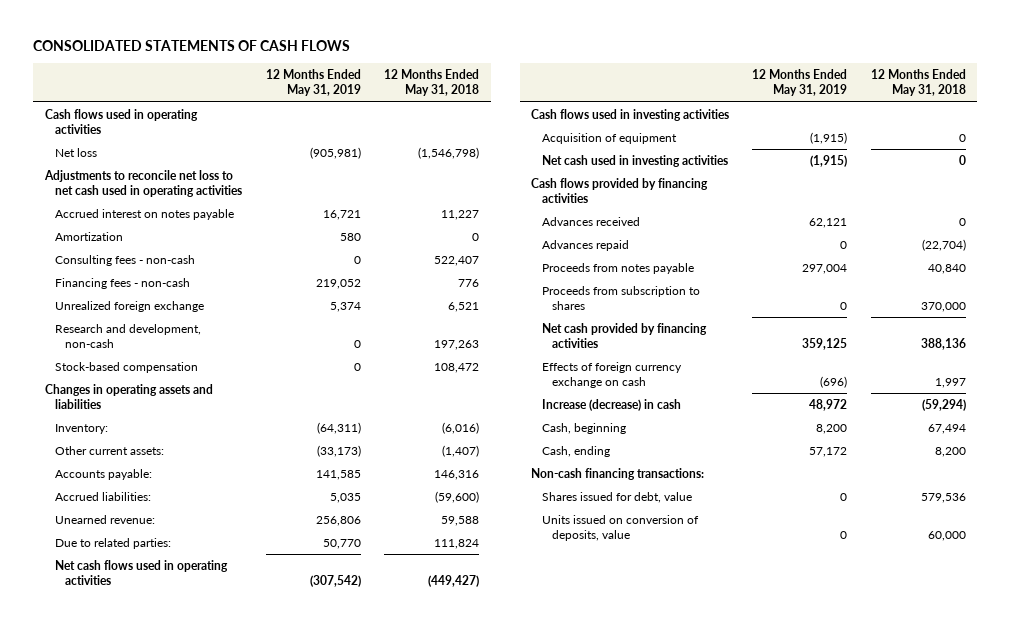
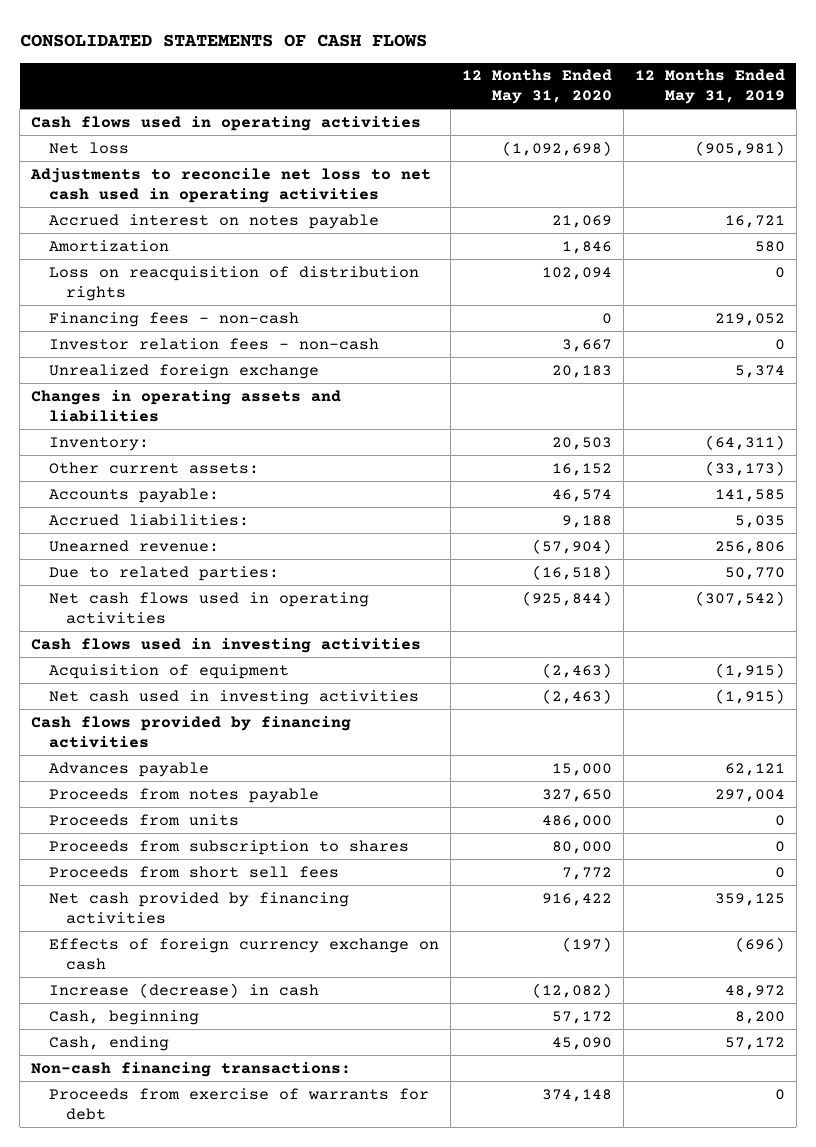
[384,69,480,97] 12 Months Ended May 31, 2018 -> none
none -> [461,69,612,105] 12 Months Ended May 31, 2020
[55,254,196,266] Consulting fees - non-cash -> none
none -> [48,265,419,301] Loss on reacquisition of distribution rights
none -> [48,337,379,350] Investor relation fees - non-cash
[55,323,202,349] Research and development, non-cash -> none
[55,361,199,373] Stock-based compensation -> none
[541,239,629,251] Advances repaid -> none
[541,216,640,226] Advances received -> [48,761,209,777] Advances payable
none -> [48,813,239,826] Proceeds from units
none -> [48,865,339,878] Proceeds from short sell fees
[541,491,692,503] Shares issued for debt, value -> none
[541,514,699,542] Units issued on conversion of deposits, value -> none
none -> [48,1087,429,1120] Proceeds from exercise of warrants for debt

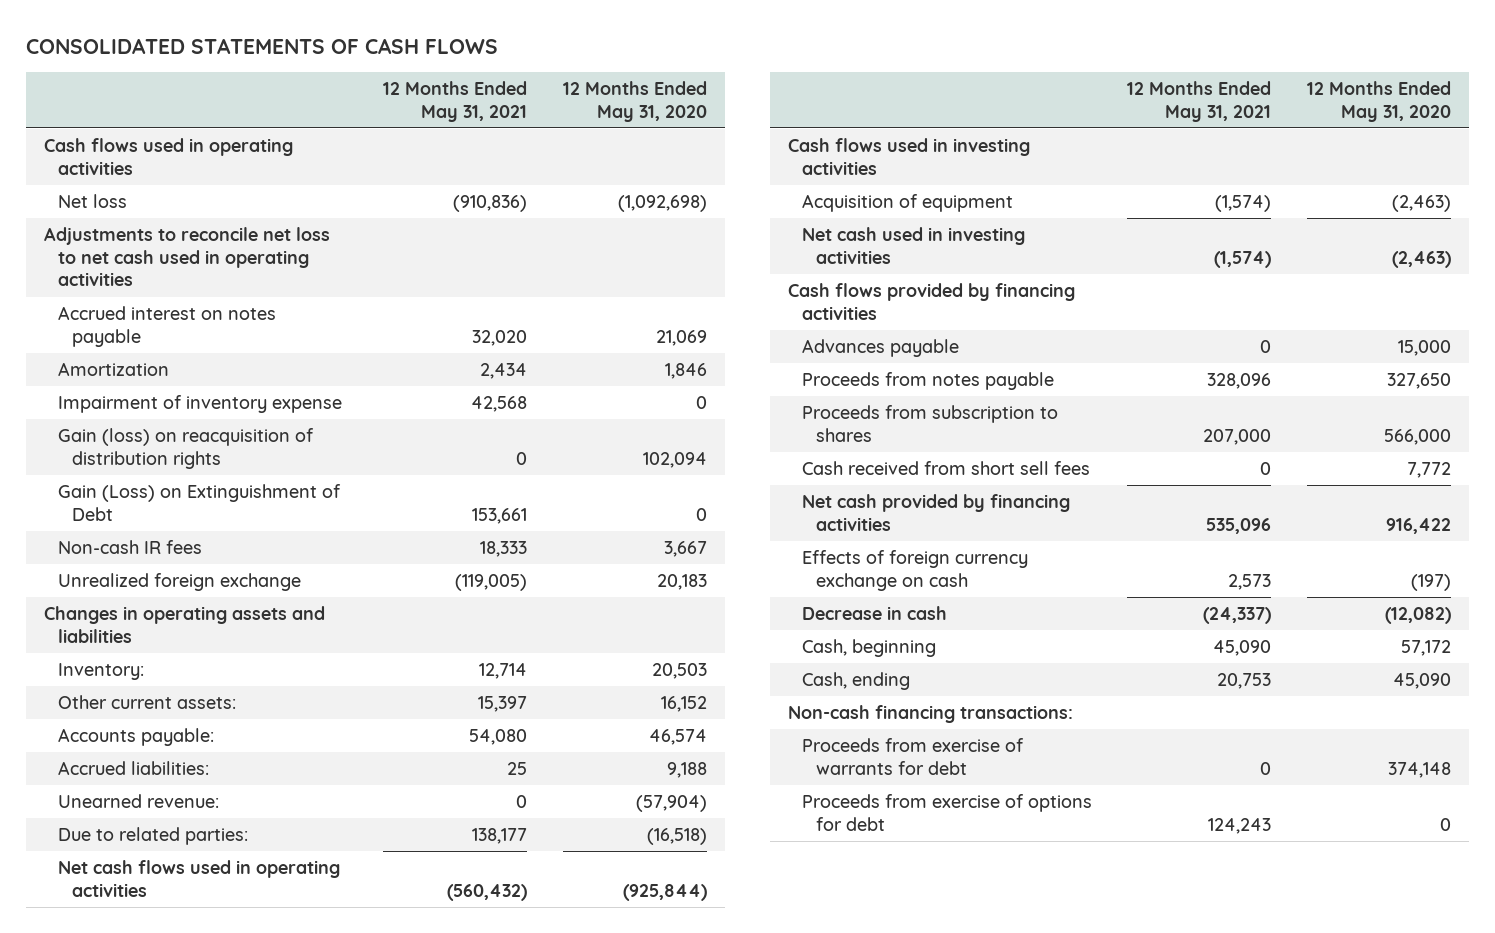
[634,69,785,105] 12 Months Ended May 31, 2019 -> none
none -> [383,81,528,122] 12 Months Ended May 31, 2021
[48,311,299,327] Financing fees - non-cash -> none
none -> [57,394,342,413] Impairment of inventory expense
[48,265,419,301] Loss on reacquisition of distribution rights -> [57,427,314,469] Gain (loss) on reacquisition of distribution rights
none -> [57,483,341,521] Gain (Loss) on Extinguishment of Debt
[48,337,379,350] Investor relation fees - non-cash -> [57,539,202,554] Non-cash IR fees
[48,813,239,826] Proceeds from units -> none
[551,840,612,854] 80,000 -> [1383,428,1451,445] 566,000
[48,865,339,878] Proceeds from short sell fees -> [801,460,1090,475] Cash received from short sell fees
[48,982,319,998] Increase (decrease) in cash -> [801,605,947,620] Decrease in cash
none -> [801,793,1092,831] Proceeds from exercise of options for debt

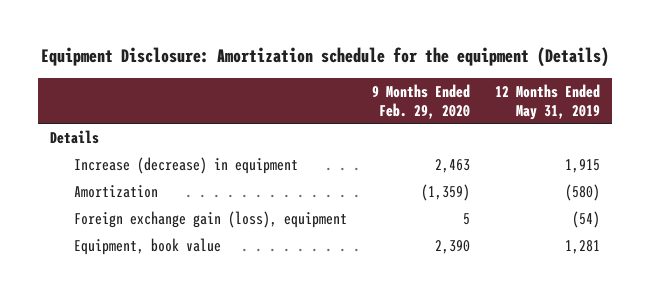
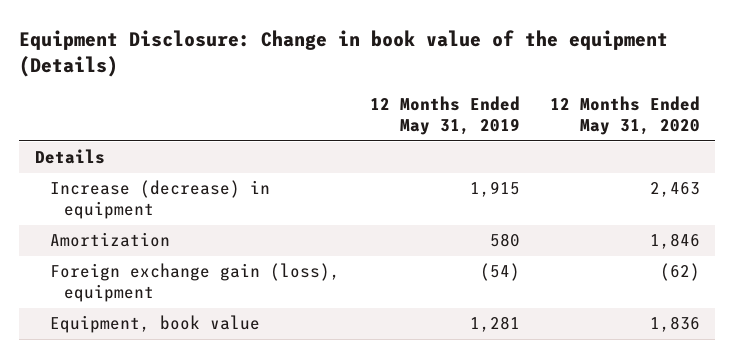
[40,47,609,68] Equipment Disclosure: Amortization schedule for the equipment (Details) -> [19,29,669,77] Equipment Disclosure: Change in book value of the equipment (Details)
[371,83,470,119] 9 Months Ended Feb. 29, 2020 -> none
none -> [550,96,701,136] 12 Months Ended May 31, 2020
[564,183,600,201] (580) -> [489,233,520,248] 580

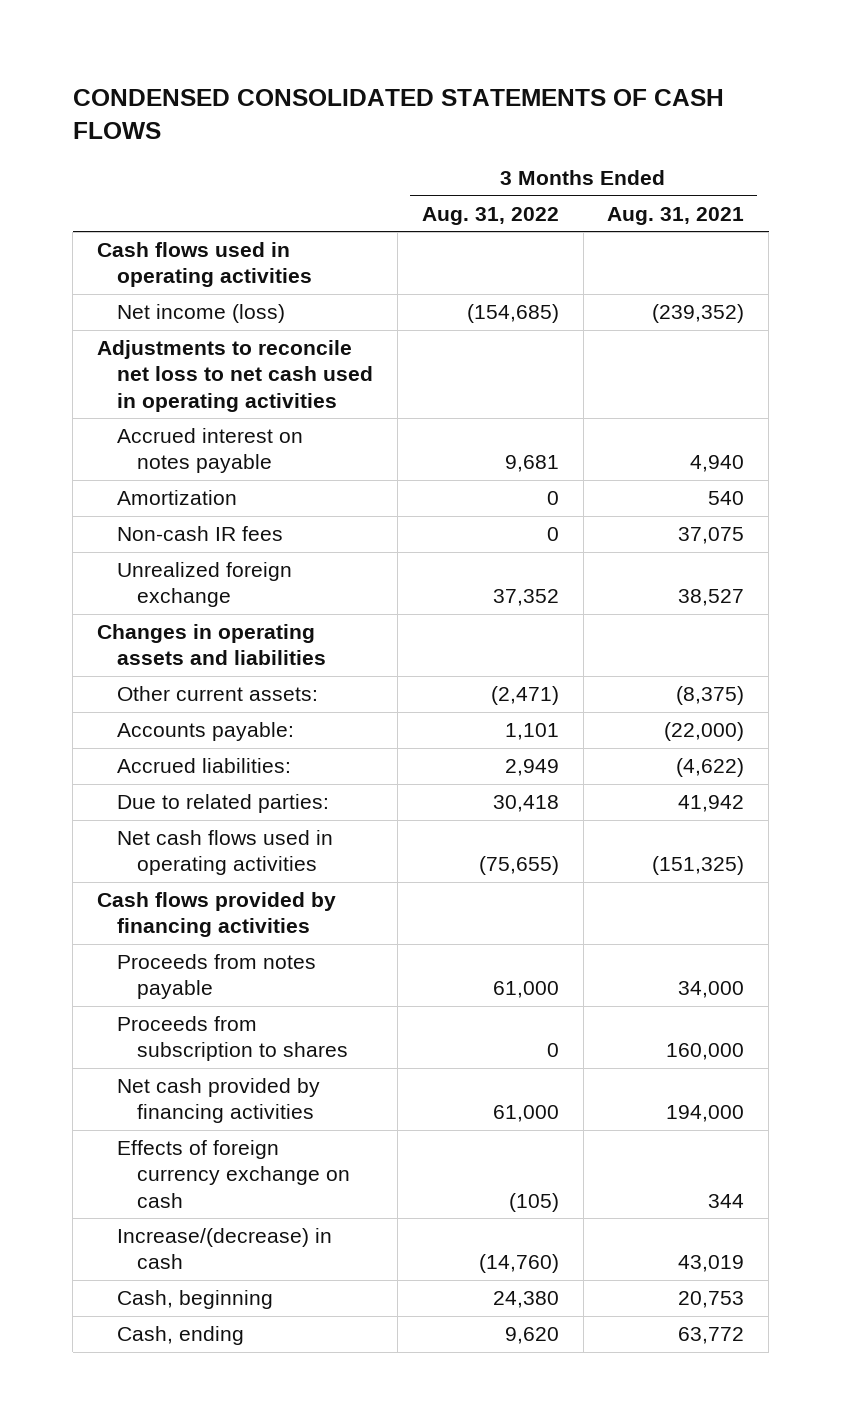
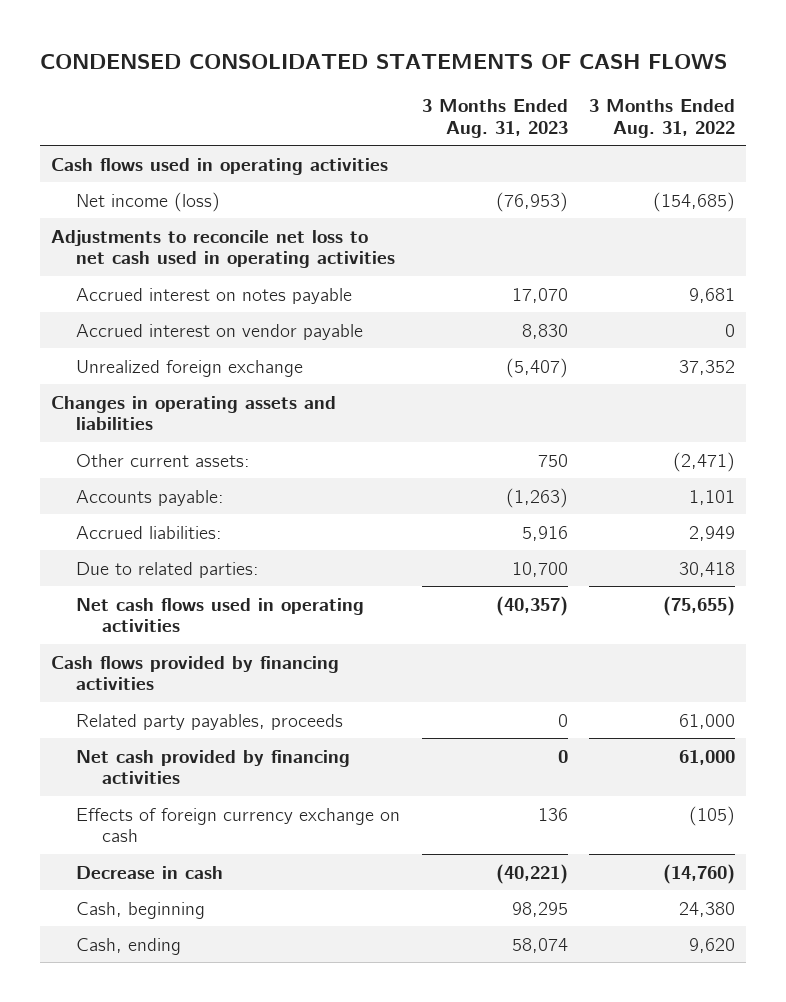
[607,206,745,225] Aug. 31, 2021 -> none
none -> [421,99,568,138] 3 Months Ended Aug. 31, 2023
[117,490,238,506] Amortization -> none
[117,526,284,542] Non-cash IR fees -> none
none -> [76,323,364,340] Accrued interest on vendor payable
[117,954,317,1000] Proceeds from notes payable -> none
[117,1016,349,1062] Proceeds from subscription to shares -> none
none -> [76,713,344,730] Related party payables, proceeds
[117,1228,333,1270] Increase/(decrease) in cash -> [76,865,224,879] Decrease in cash

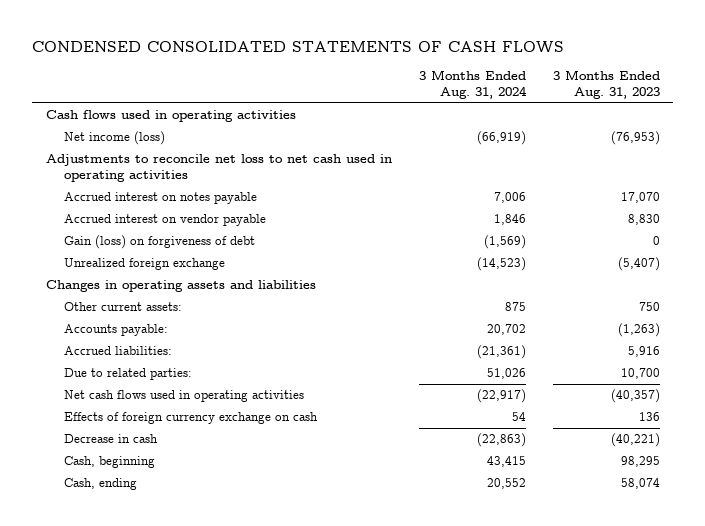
[589,99,736,138] 3 Months Ended Aug. 31, 2022 -> none
none -> [418,70,527,99] 3 Months Ended Aug. 31, 2024
none -> [64,235,256,250] Gain (loss) on forgiveness of debt
[50,655,339,690] Cash flows provided by financing activities -> none
[76,713,344,730] Related party payables, proceeds -> none
[76,749,351,784] Net cash provided by financing activities -> none

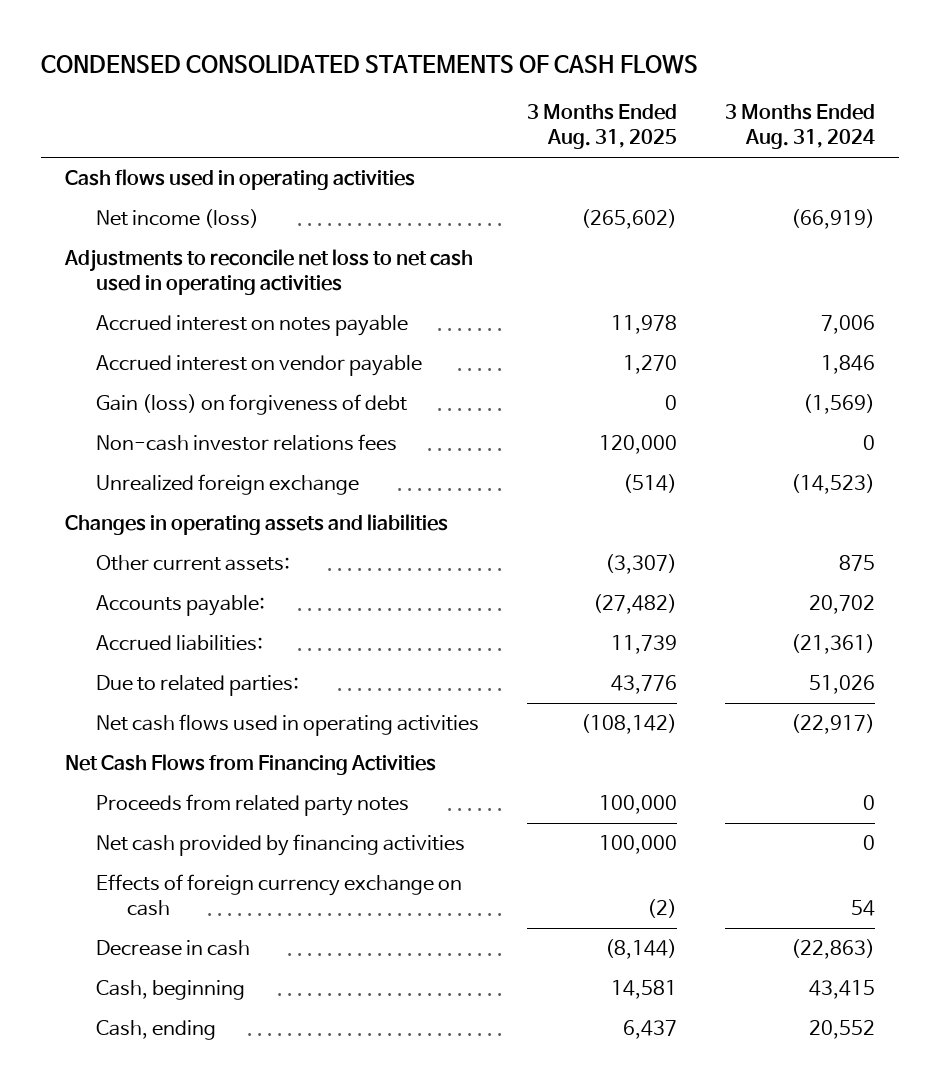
[552,70,660,99] 3 Months Ended Aug. 31, 2023 -> none
none -> [526,104,677,150] 3 Months Ended Aug. 31, 2025
none -> [95,434,397,452] Non-cash investor relations fees
none -> [64,754,436,776] Net Cash Flows from Financing Activities
none -> [95,794,409,817] Proceeds from related party notes
none -> [95,834,465,857] Net cash provided by financing activities

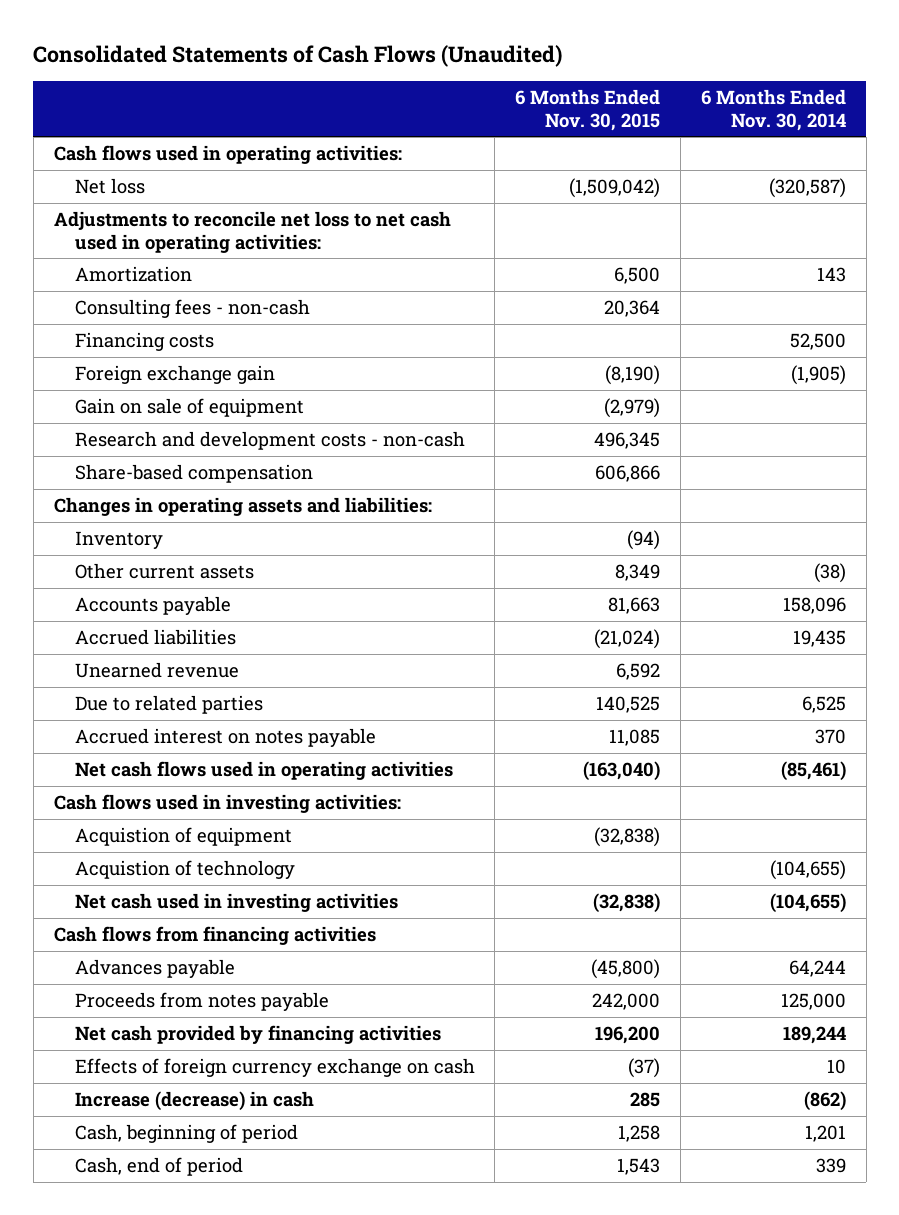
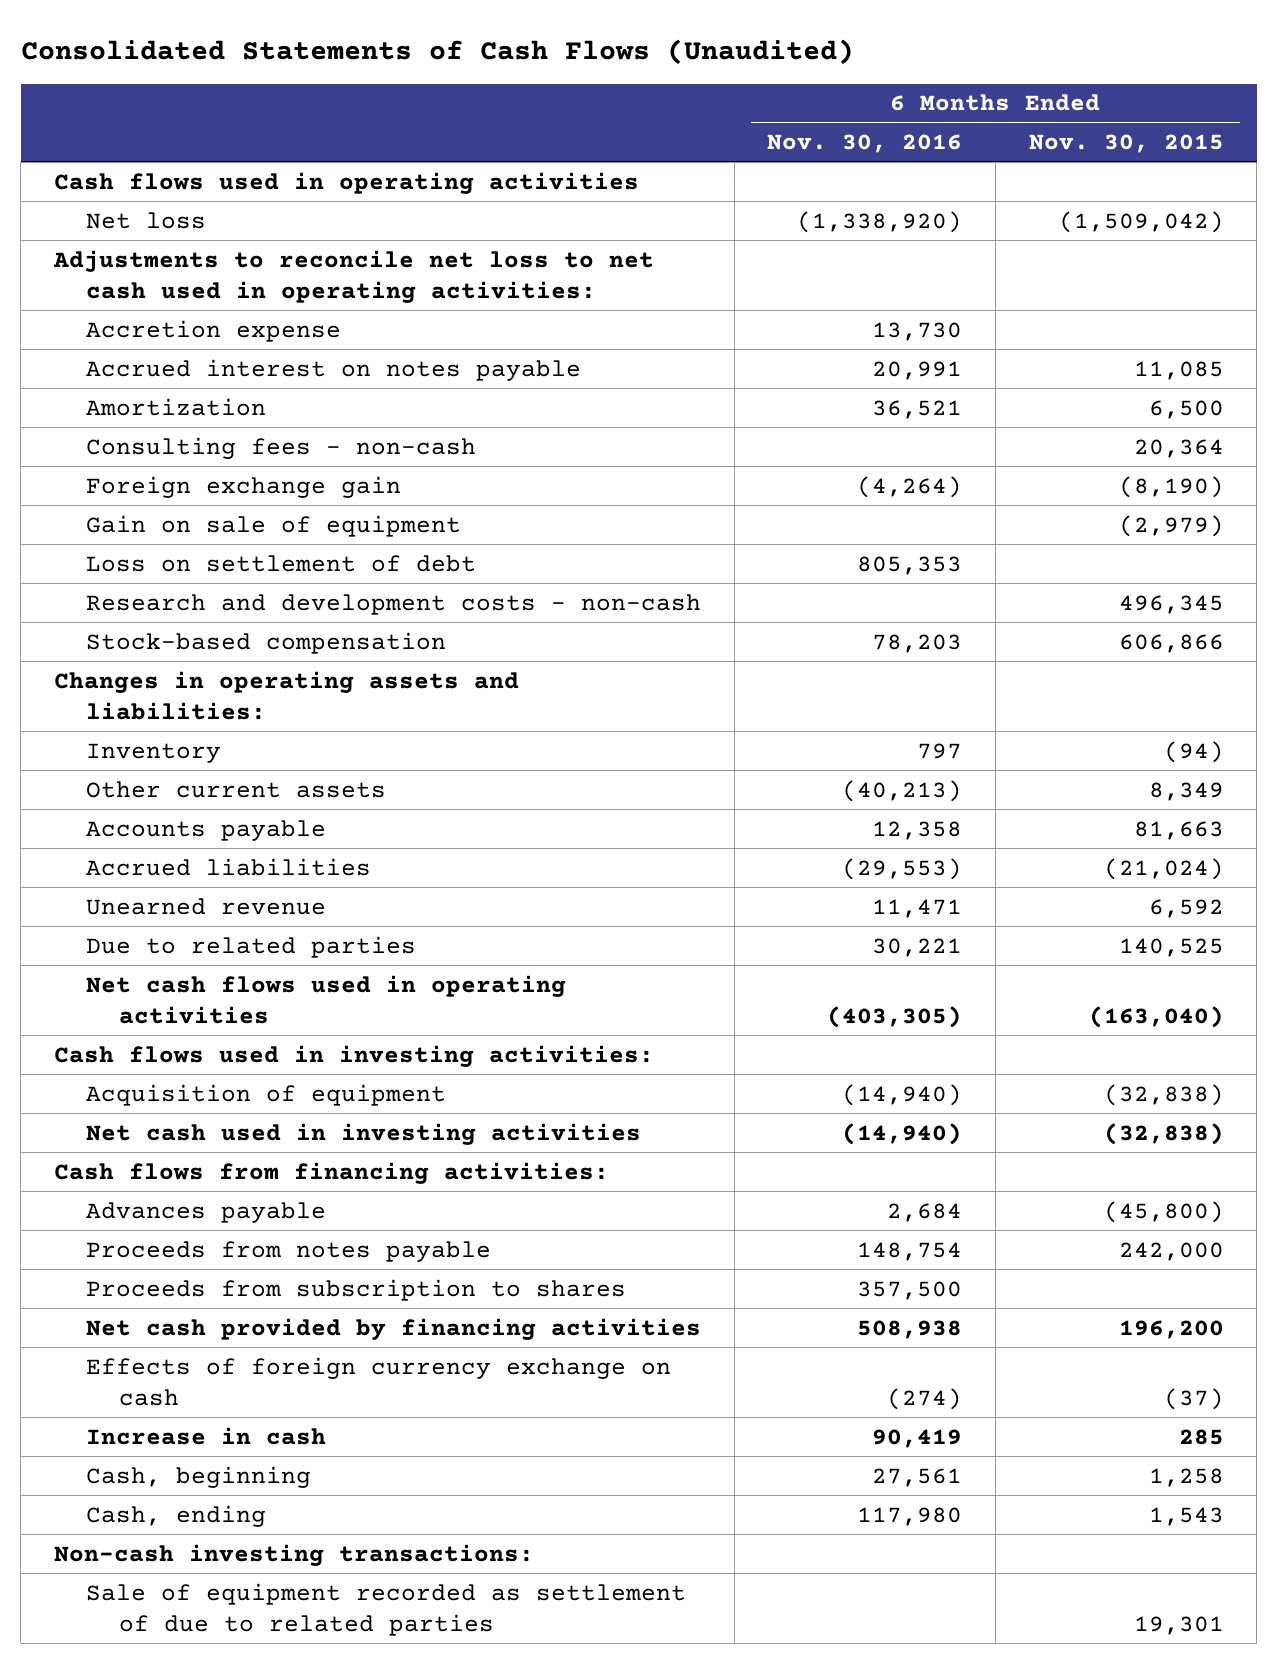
[700,89,846,131] 6 Months Ended Nov. 30, 2014 -> none
none -> [767,133,963,153] Nov. 30, 2016
[53,145,402,165] Cash flows used in operating activities: -> [53,171,639,194] Cash flows used in operating activities
none -> [86,319,342,342] Accretion expense
[74,728,376,748] Accrued interest on notes payable -> [86,358,582,381] Accrued interest on notes payable
[74,332,214,352] Financing costs -> none
none -> [86,554,477,572] Loss on settlement of debt
[74,464,313,484] Share-based compensation -> [86,631,447,654] Stock-based compensation
[74,860,295,880] Acquistion of technology -> none
[74,827,292,847] Acquistion of equipment -> [86,1083,447,1106] Acquisition of equipment
[53,926,376,946] Cash flows from financing activities -> [53,1161,609,1184] Cash flows from financing activities:
none -> [86,1278,627,1301] Proceeds from subscription to shares
[74,1091,314,1112] Increase (decrease) in cash -> [86,1426,327,1445] Increase in cash
[74,1124,298,1144] Cash, beginning of period -> [86,1465,312,1488] Cash, beginning
[74,1157,243,1177] Cash, end of period -> [86,1504,267,1527] Cash, ending
none -> [53,1543,534,1566] Non-cash investing transactions:
none -> [86,1582,687,1636] Sale of equipment recorded as settlement of due to related parties

